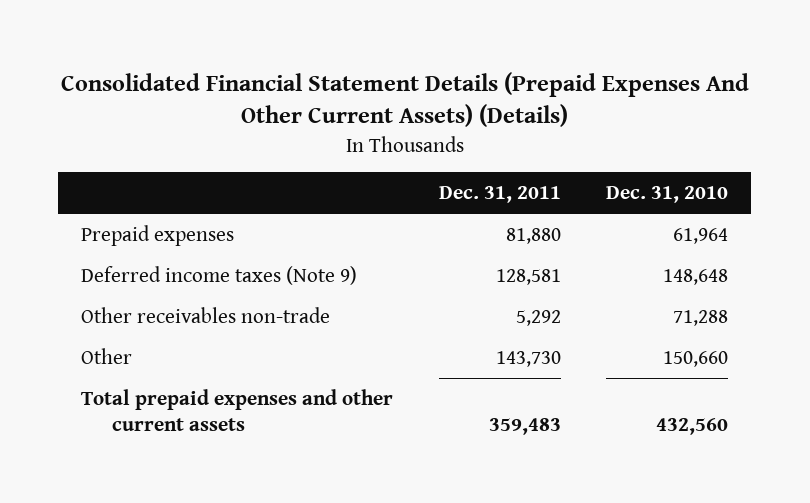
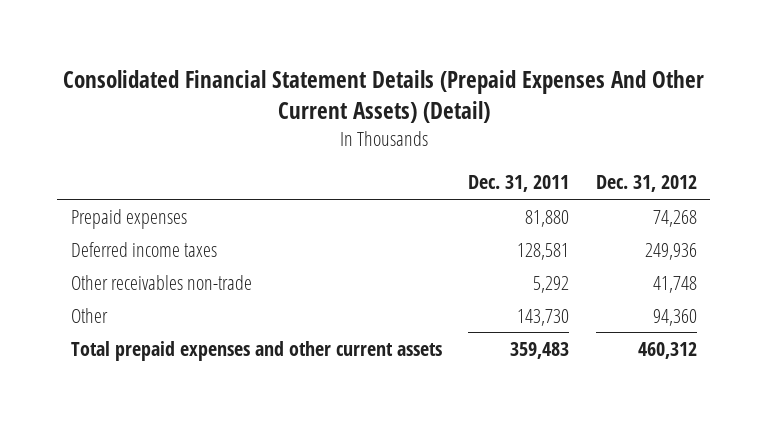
[60,71,749,128] Consolidated Financial Statement Details (Prepaid Expenses And Other Current Assets) (Details) -> [62,70,704,124] Consolidated Financial Statement Details (Prepaid Expenses And Other Current Assets) (Detail)
[606,186,729,204] Dec. 31, 2010 -> none
none -> [595,175,697,193] Dec. 31, 2012
[81,265,358,285] Deferred income taxes (Note 9) -> [70,241,217,257] Deferred income taxes

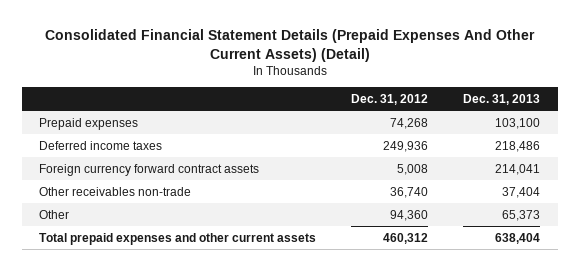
[468,175,570,193] Dec. 31, 2011 -> none
none -> [463,93,541,105] Dec. 31, 2013
none -> [39,163,260,176] Foreign currency forward contract assets
[652,275,697,293] 41,748 -> [390,186,429,198] 36,740

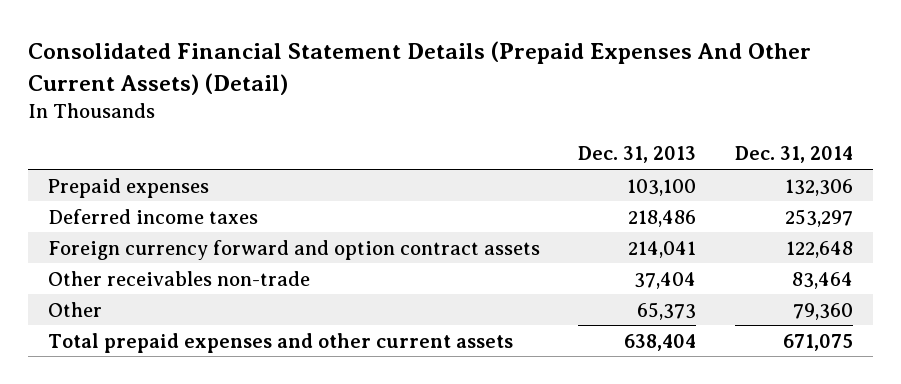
[351,93,429,105] Dec. 31, 2012 -> none
none -> [735,146,854,164] Dec. 31, 2014
[39,163,260,176] Foreign currency forward contract assets -> [47,239,540,260] Foreign currency forward and option contract assets

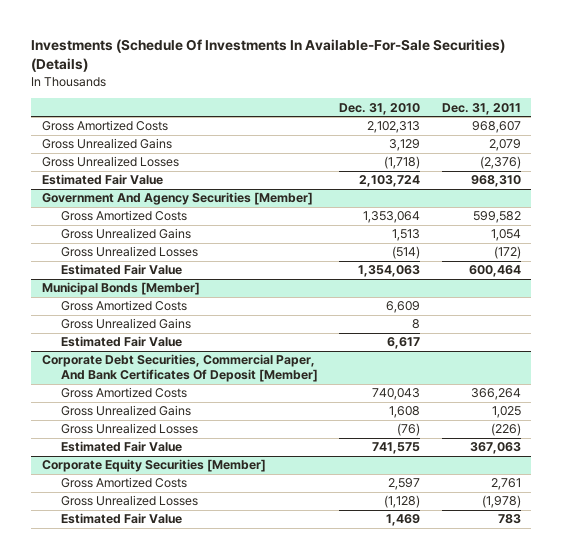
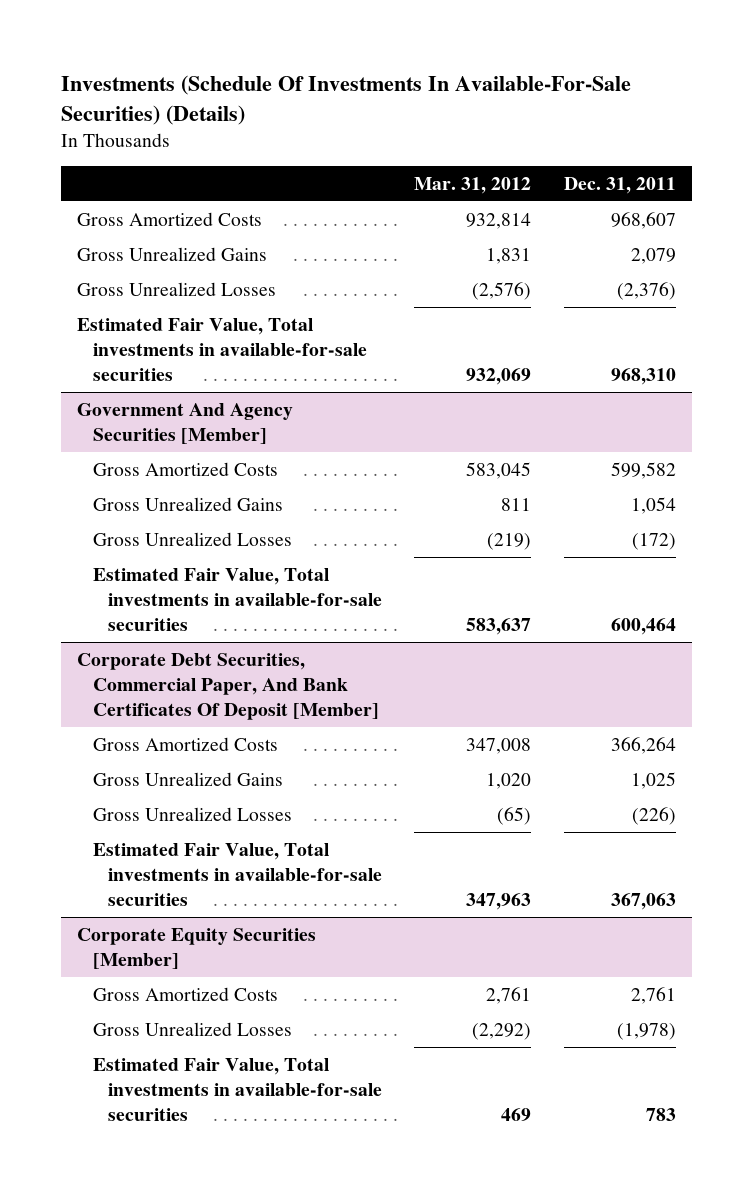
[339,102,421,115] Dec. 31, 2010 -> none
none -> [414,176,532,194] Mar. 31, 2012
[41,174,163,186] Estimated Fair Value -> [76,317,367,381] Estimated Fair Value, Total investments in available-for-sale securities
[41,282,200,296] Municipal Bonds [Member] -> none
[61,300,188,312] Gross Amortized Costs -> none
[61,318,192,330] Gross Unrealized Gains -> none
[61,336,183,348] Estimated Fair Value -> none
[61,264,183,276] Estimated Fair Value -> [92,567,383,631] Estimated Fair Value, Total investments in available-for-sale securities
[61,441,183,453] Estimated Fair Value -> [92,842,383,906] Estimated Fair Value, Total investments in available-for-sale securities
[61,513,183,525] Estimated Fair Value -> [92,1057,383,1121] Estimated Fair Value, Total investments in available-for-sale securities

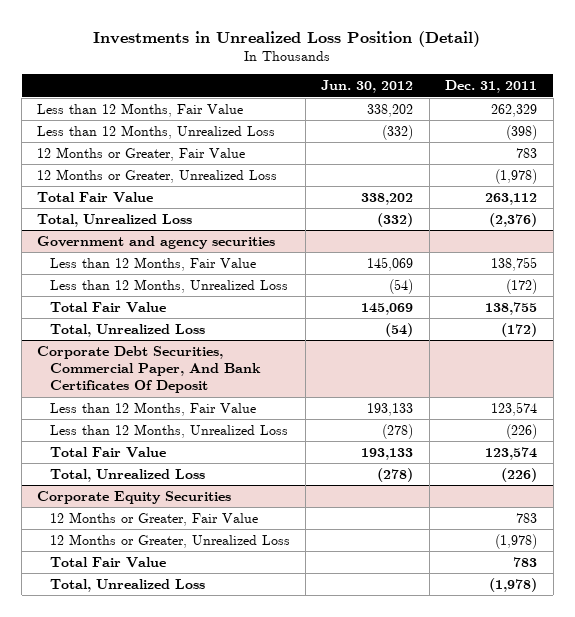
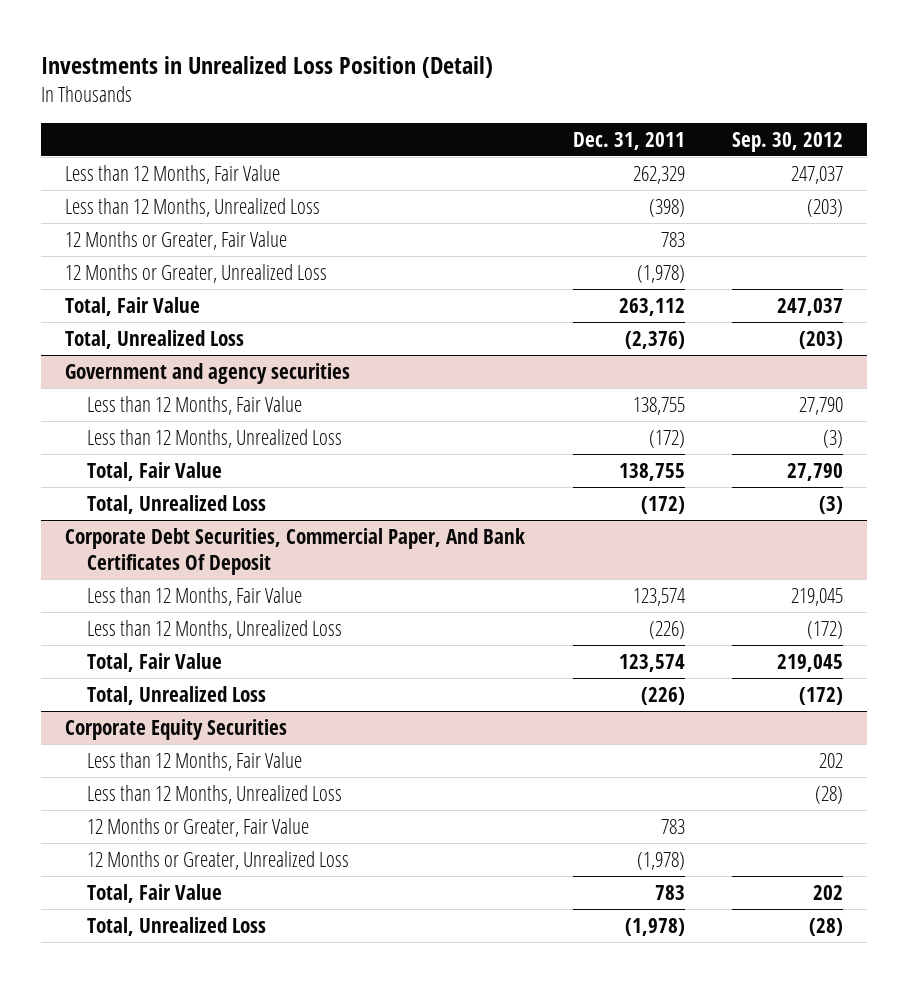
[321,80,414,94] Jun. 30, 2012 -> none
none -> [732,131,844,152] Sep. 30, 2012
[37,191,154,203] Total Fair Value -> [65,296,201,316] Total, Fair Value
[49,301,166,313] Total Fair Value -> [86,461,222,481] Total, Fair Value
[49,446,166,458] Total Fair Value -> [86,652,222,672] Total, Fair Value
none -> [86,751,302,771] Less than 12 Months, Fair Value
none -> [86,784,342,804] Less than 12 Months, Unrealized Loss
[49,556,166,568] Total Fair Value -> [86,883,222,903] Total, Fair Value

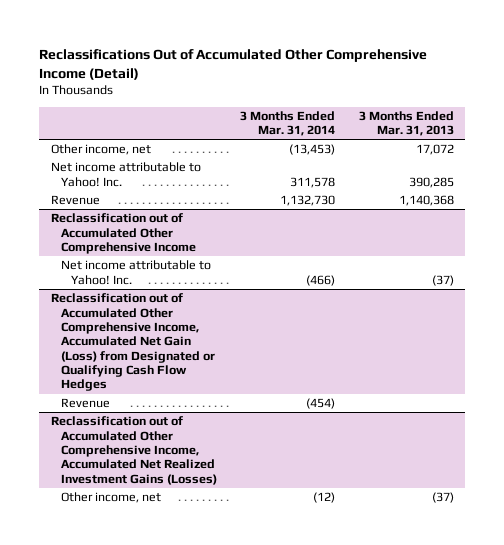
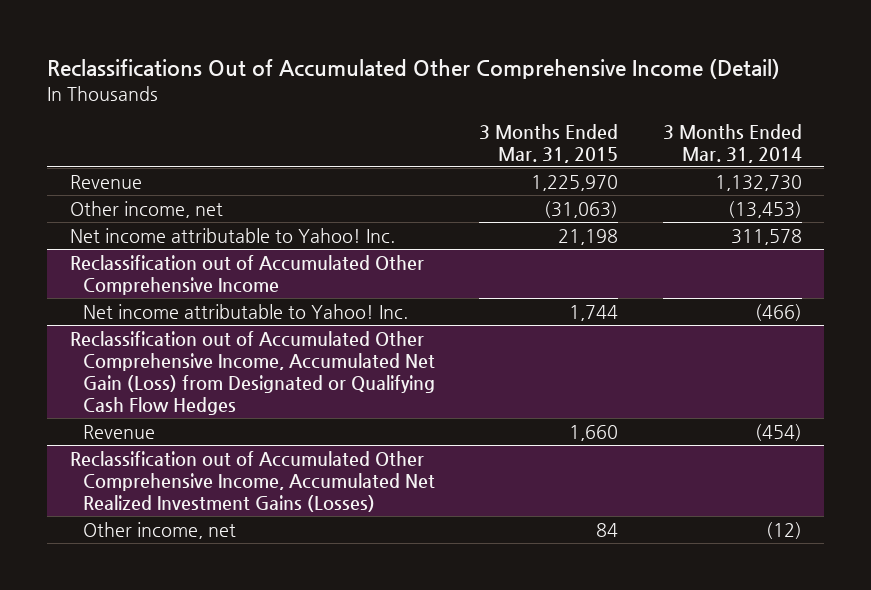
[358,110,454,137] 3 Months Ended Mar. 31, 2013 -> none
none -> [479,123,619,163] 3 Months Ended Mar. 31, 2015
[50,195,100,206] Revenue -> [69,174,142,189] Revenue

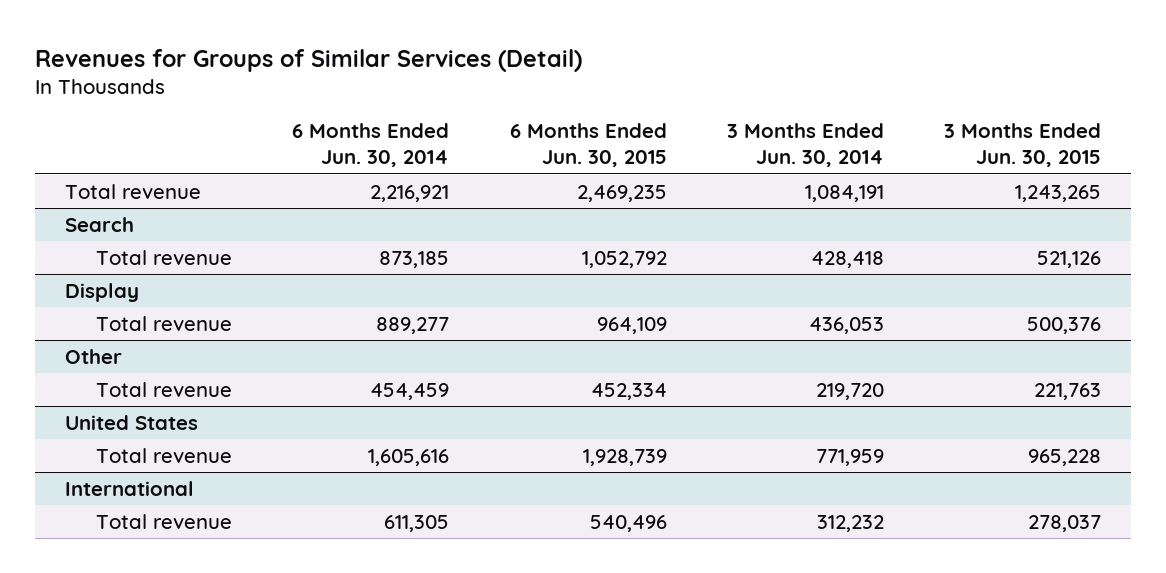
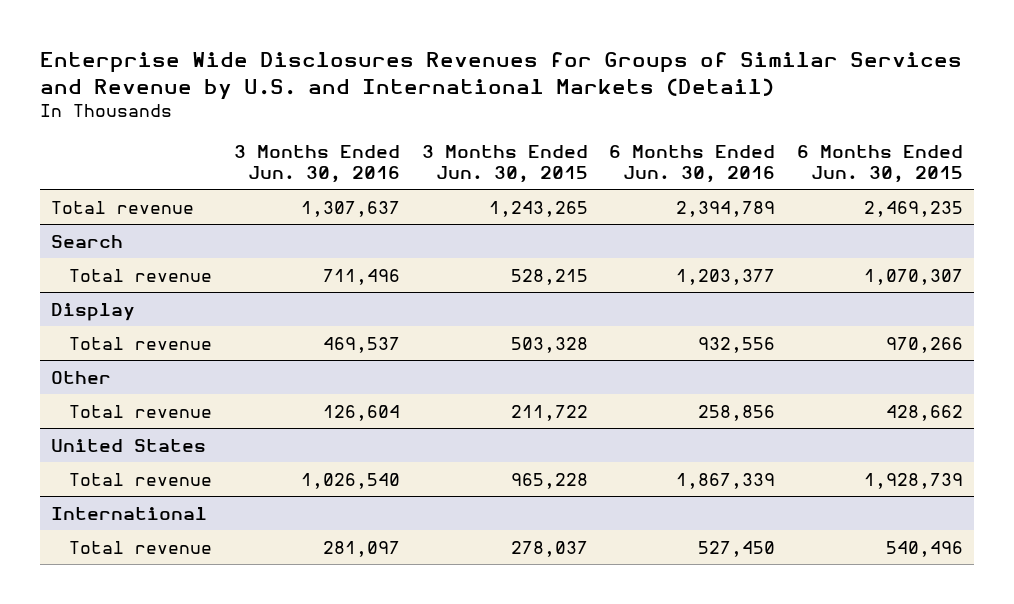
[35,48,583,72] Revenues for Groups of Similar Services (Detail) -> [39,51,962,100] Enterprise Wide Disclosures Revenues for Groups of Similar Services and Revenue by U.S. and International Markets (Detail)
[292,123,450,168] 6 Months Ended Jun. 30, 2014 -> none
[726,123,884,168] 3 Months Ended Jun. 30, 2014 -> none
none -> [234,145,401,183] 3 Months Ended Jun. 30, 2016
none -> [609,145,776,183] 6 Months Ended Jun. 30, 2016
[581,250,667,268] 1,052,792 -> [864,268,964,285] 1,070,307
[1036,250,1101,268] 521,126 -> [510,268,588,285] 528,215
[596,316,667,334] 964,109 -> [886,336,964,353] 970,266
[1026,316,1101,334] 500,376 -> [510,336,588,353] 503,328
[590,382,667,400] 452,334 -> [886,404,964,421] 428,662
[1033,382,1101,400] 221,763 -> [510,404,588,421] 211,722

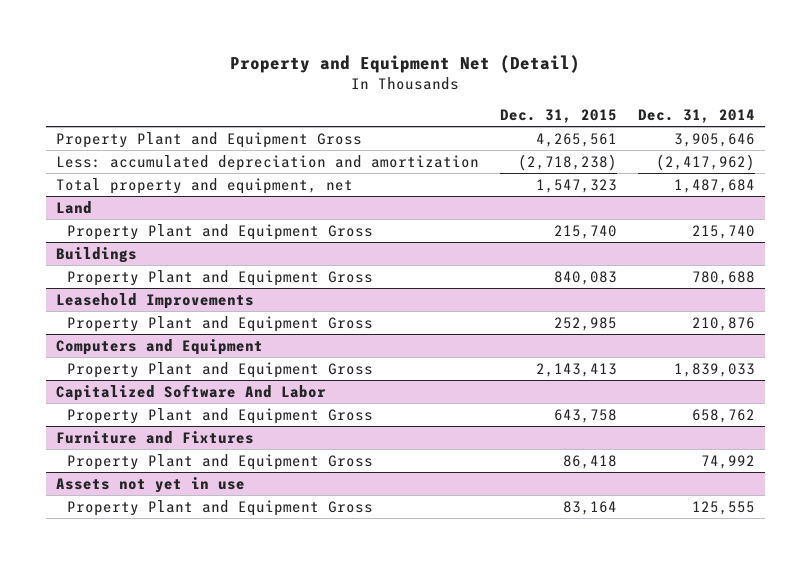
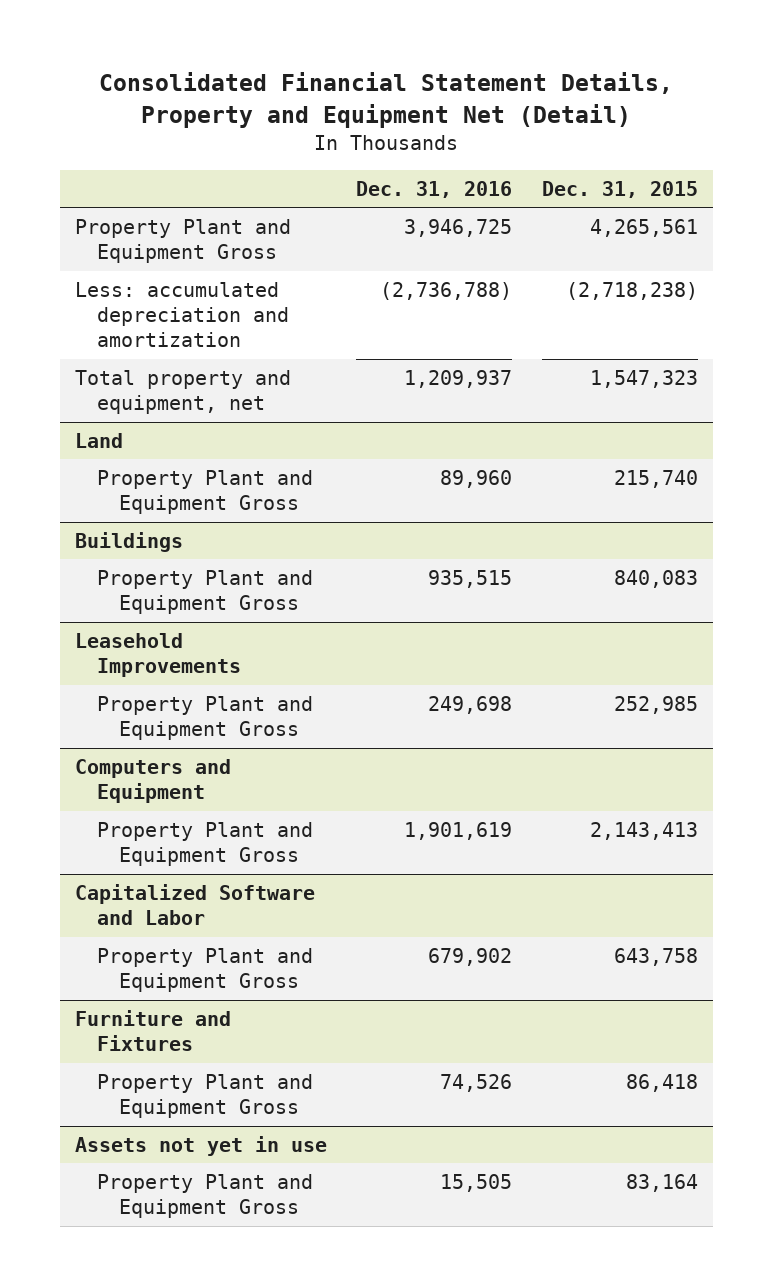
[230,54,581,73] Property and Equipment Net (Detail) -> [99,72,674,128] Consolidated Financial Statement Details, Property and Equipment Net (Detail)
[637,109,755,124] Dec. 31, 2014 -> none
none -> [356,181,513,199] Dec. 31, 2016
[56,383,327,401] Capitalized Software And Labor -> [74,884,315,926] Capitalized Software and Labor

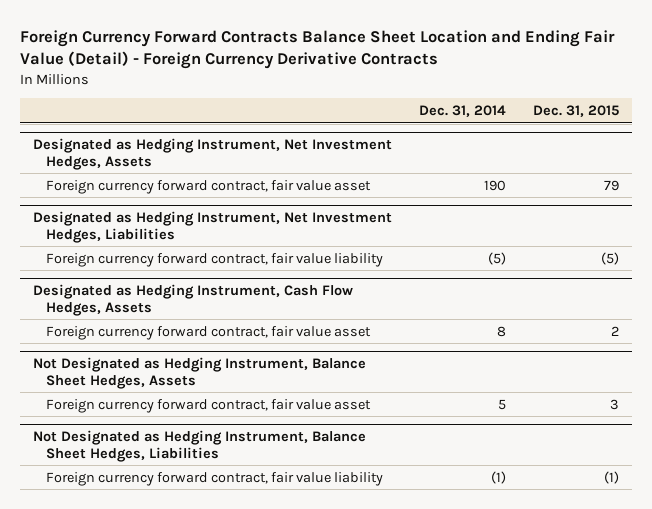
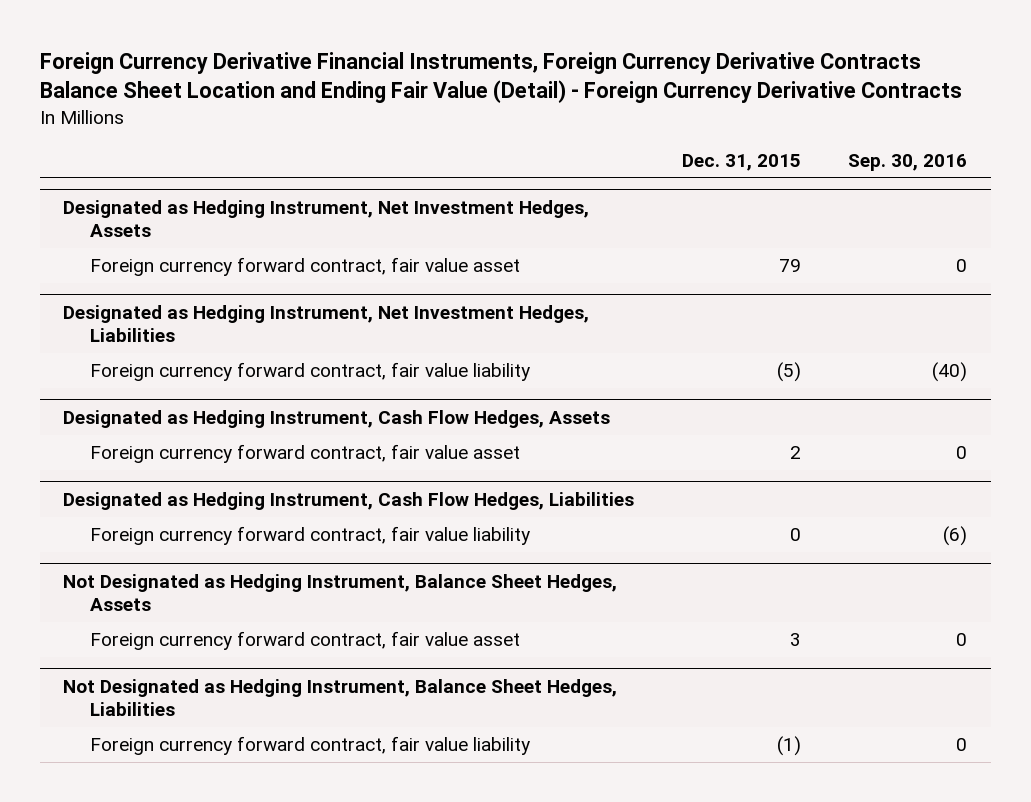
[19,30,615,70] Foreign Currency Forward Contracts Balance Sheet Location and Ending Fair Value (Detail) - Foreign Currency Derivative Contracts -> [39,51,962,104] Foreign Currency Derivative Financial Instruments, Foreign Currency Derivative Contracts Balance Sheet Location and Ending Fair Value (Detail) - Foreign Currency Derivative Contracts
[418,104,506,117] Dec. 31, 2014 -> none
none -> [848,153,968,171] Sep. 30, 2016
none -> [63,491,635,510] Designated as Hedging Instrument, Cash Flow Hedges, Liabilities
none -> [90,526,531,546] Foreign currency forward contract, fair value liability

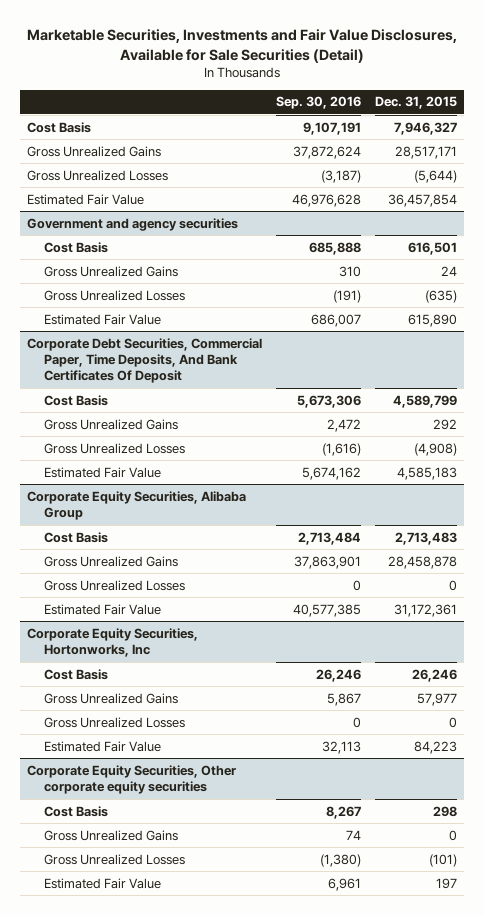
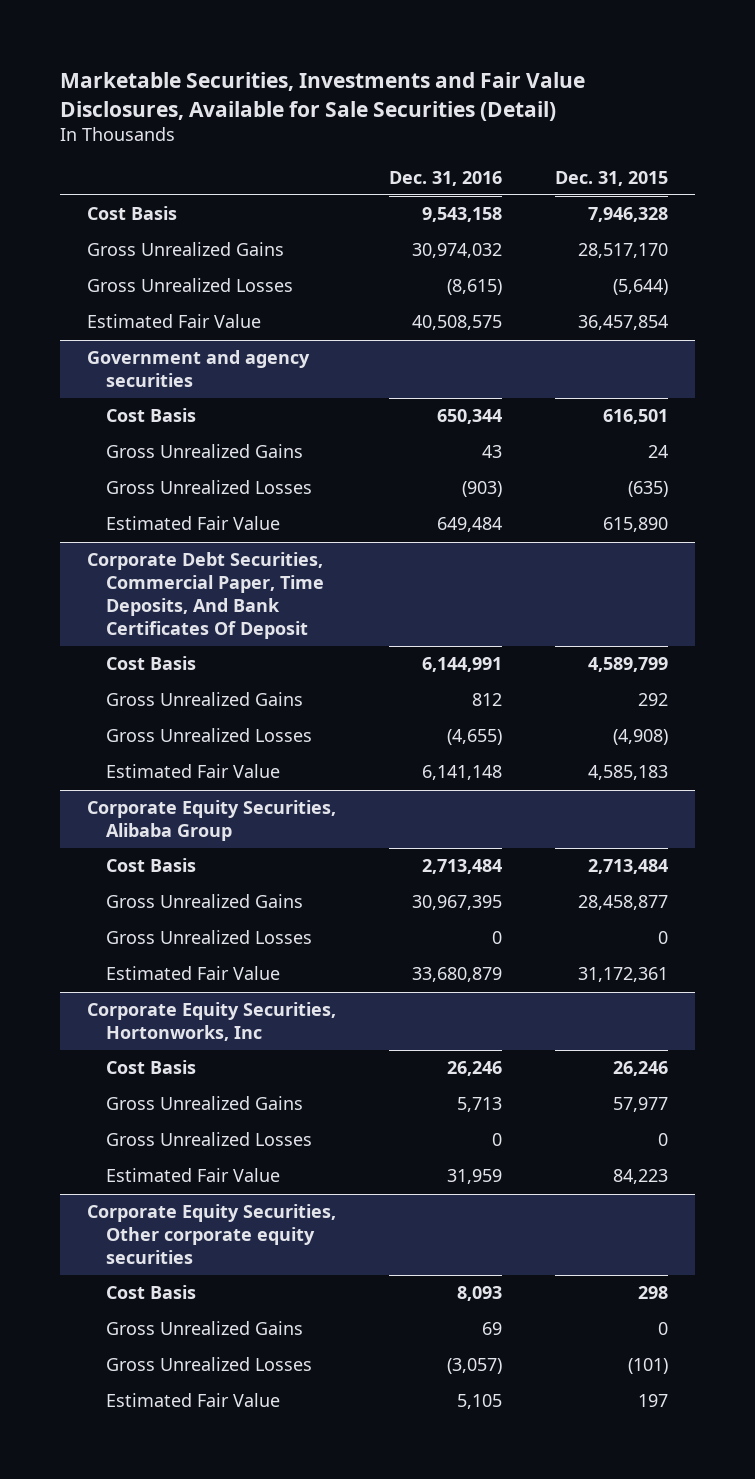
[275,96,361,110] Sep. 30, 2016 -> none
none -> [389,170,503,186] Dec. 31, 2016
[393,121,457,135] 7,946,327 -> [588,207,669,223] 7,946,328
[394,145,457,159] 28,517,171 -> [578,243,669,259] 28,517,170
[394,531,457,545] 2,713,483 -> [588,859,669,875] 2,713,484
[387,555,457,569] 28,458,878 -> [578,895,669,911] 28,458,877

